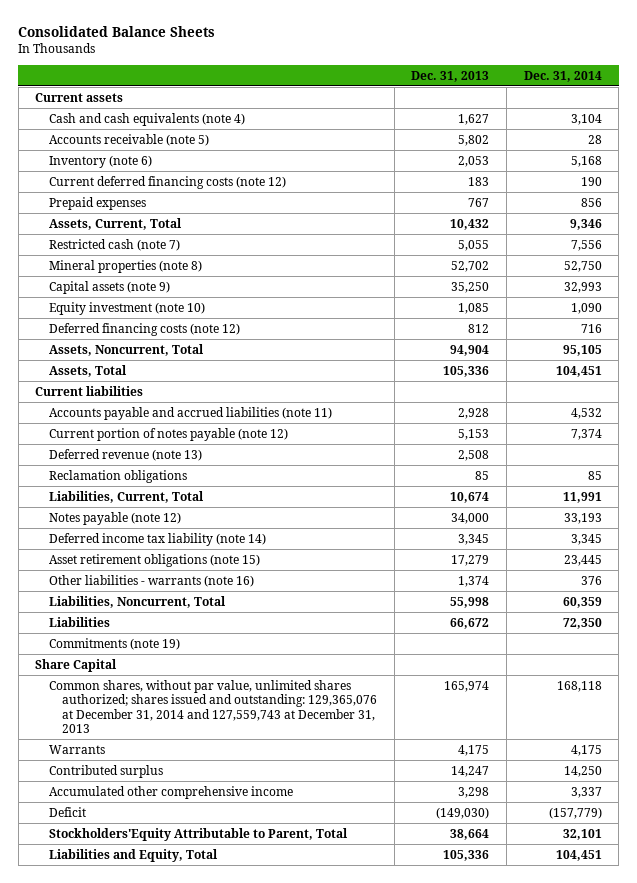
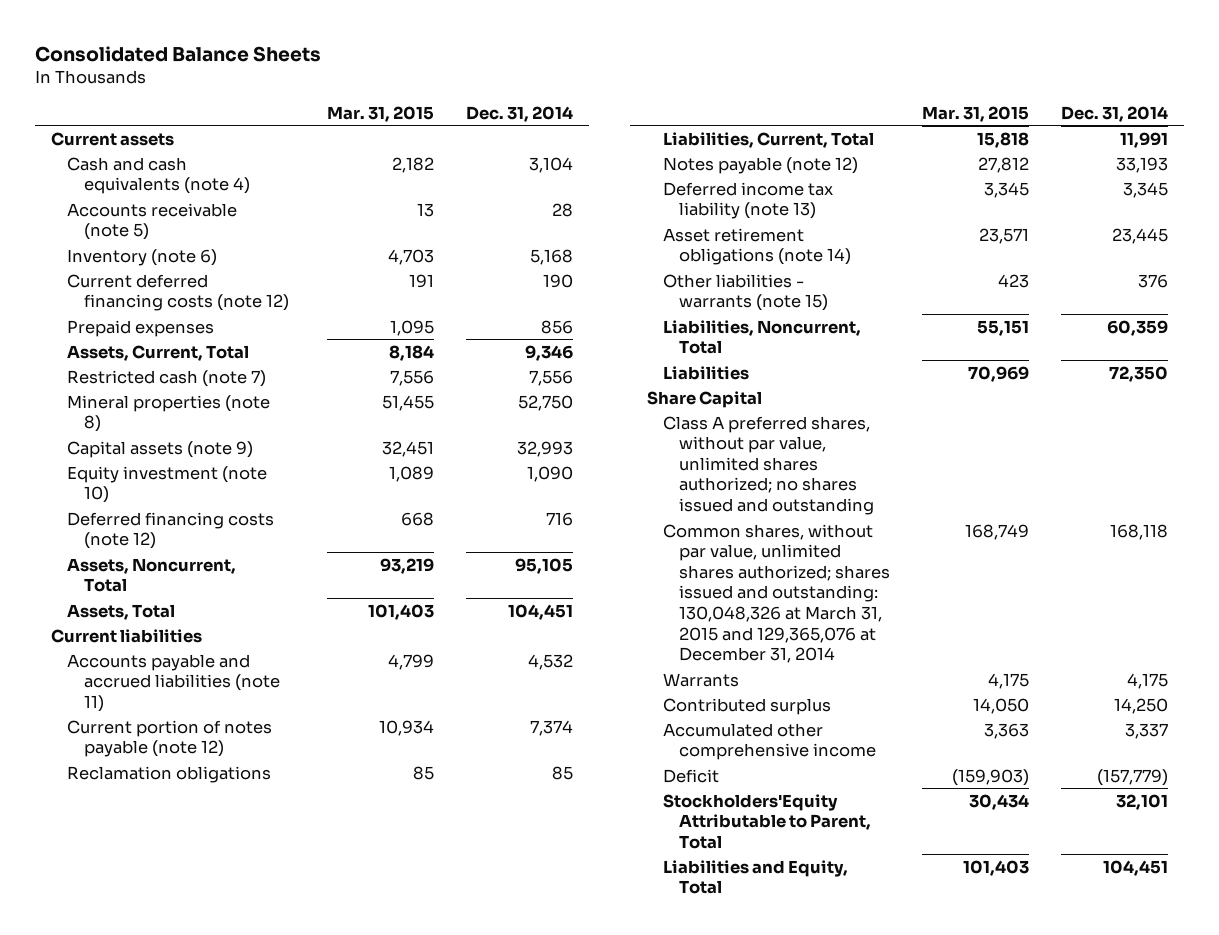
[411,70,490,82] Dec. 31, 2013 -> none
none -> [326,105,434,122] Mar. 31, 2015
[48,448,202,461] Deferred revenue (note 13) -> none
[48,532,266,546] Deferred income tax liability (note 14) -> [662,181,833,220] Deferred income tax liability (note 13)
[48,553,260,567] Asset retirement obligations (note 15) -> [662,227,852,266] Asset retirement obligations (note 14)
[48,574,254,587] Other liabilities - warrants (note 16) -> [662,273,829,312] Other liabilities - warrants (note 15)
[48,637,180,650] Commitments (note 19) -> none
none -> [662,415,875,516] Class A preferred shares, without par value, unlimited shares authorized; no shares issued and outstanding
[48,679,378,733] Common shares, without par value, unlimited shares authorized; shares issued and outstanding: 129,365,076 at December 31, 2014 and 127,559,743 at December 31, 2013 -> [662,523,891,664] Common shares, without par value, unlimited shares authorized; shares issued and outstanding: 130,048,326 at March 31, 2015 and 129,365,076 at December 31, 2014

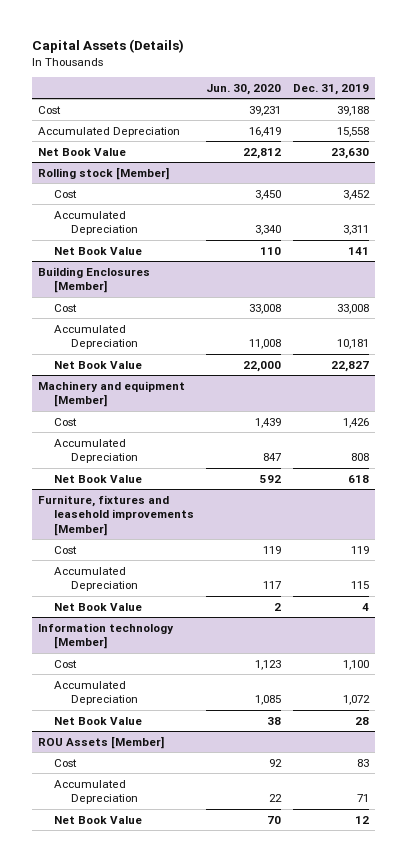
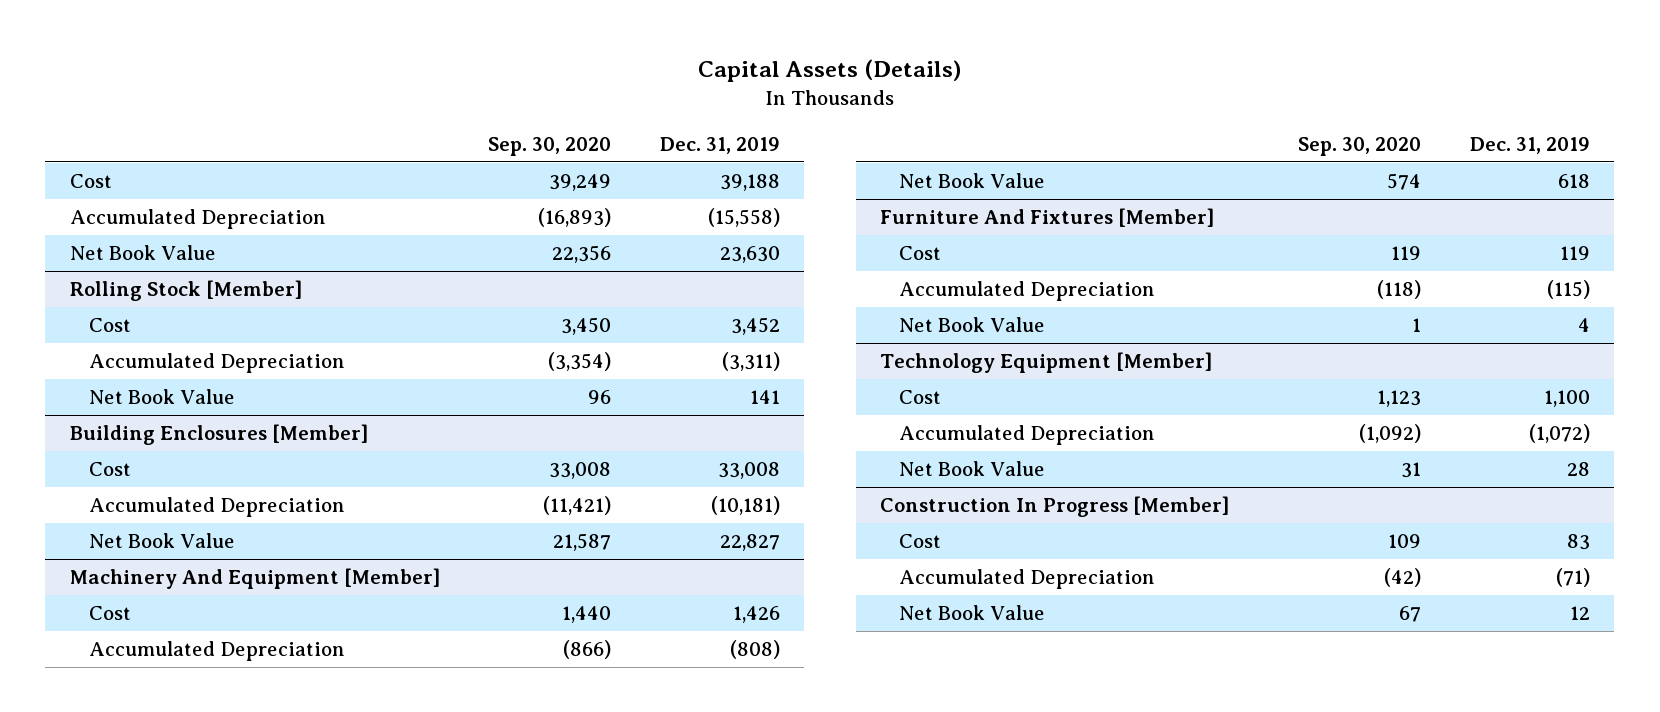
[206,83,282,95] Jun. 30, 2020 -> none
none -> [488,136,612,156] Sep. 30, 2020
[336,126,369,137] 15,558 -> [707,208,780,228] (15,558)
[37,166,169,180] Rolling stock [Member] -> [69,280,302,302] Rolling Stock [Member]
[342,225,369,236] 3,311 -> [721,352,780,372] (3,311)
[336,339,369,350] 10,181 -> [710,496,780,516] (10,181)
[37,380,185,408] Machinery and equipment [Member] -> [69,568,440,590] Machinery And Equipment [Member]
[350,453,369,462] 808 -> [729,640,780,660] (808)
[37,494,195,536] Furniture, fixtures and leasehold improvements [Member] -> [879,208,1214,228] Furniture And Fixtures [Member]
[350,581,369,590] 115 -> [1547,280,1591,300] (115)
[37,622,174,650] Information technology [Member] -> [879,352,1212,374] Technology Equipment [Member]
[342,695,370,706] 1,072 -> [1529,424,1591,444] (1,072)
[37,735,164,749] ROU Assets [Member] -> [879,496,1229,518] Construction In Progress [Member]
[356,794,369,803] 71 -> [1556,568,1591,588] (71)

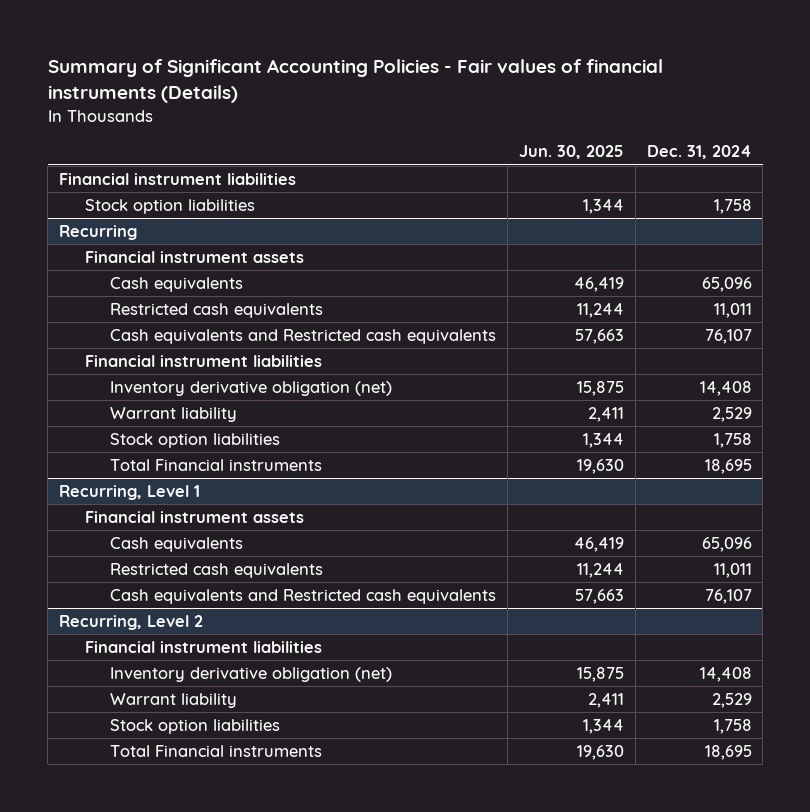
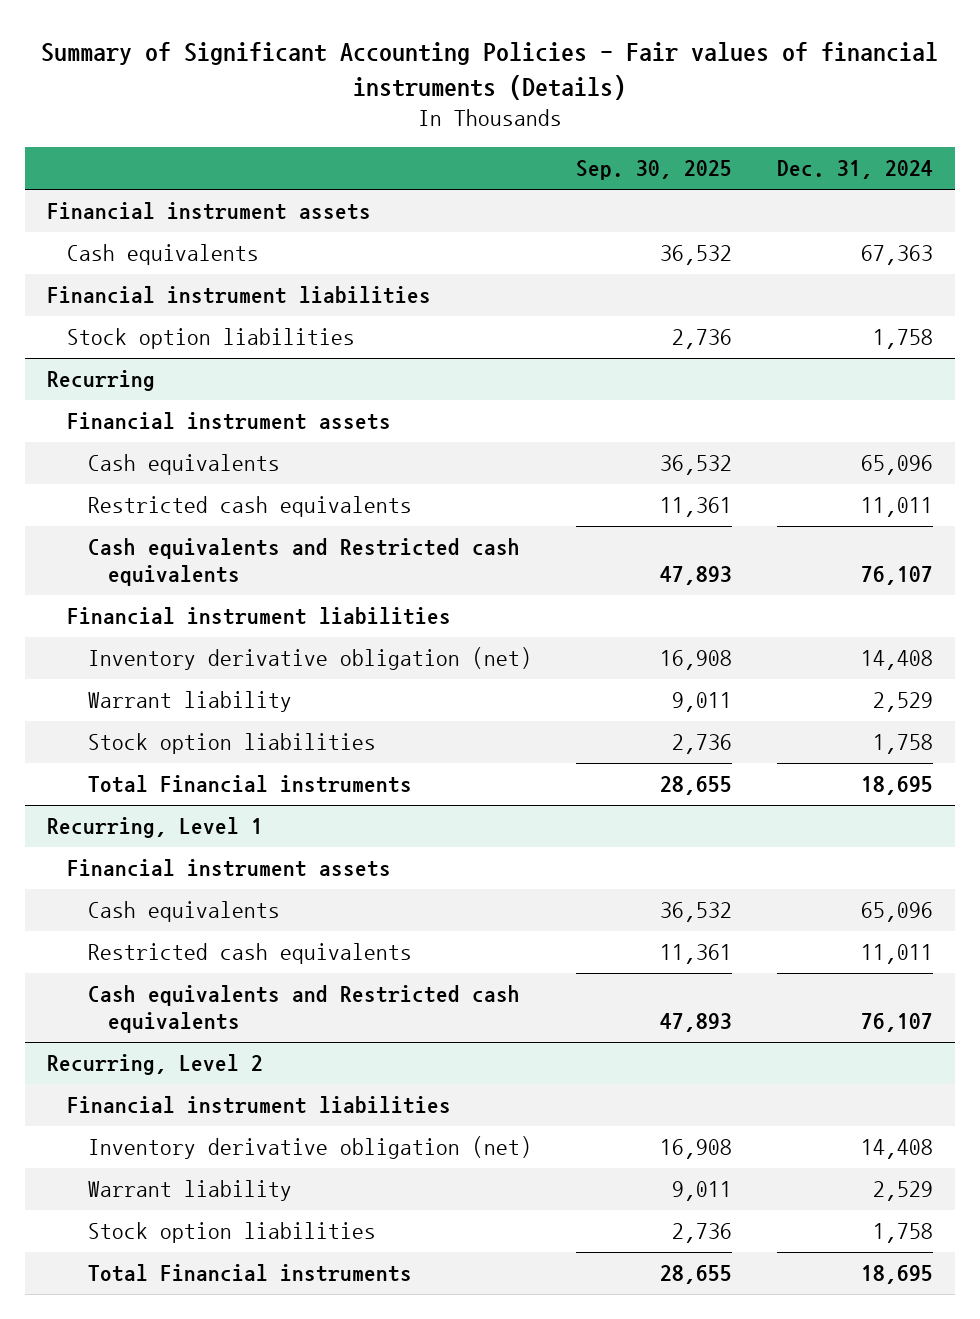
[518,145,624,160] Jun. 30, 2025 -> none
none -> [576,160,733,181] Sep. 30, 2025
none -> [46,202,371,221] Financial instrument assets
none -> [67,244,260,266] Cash equivalents

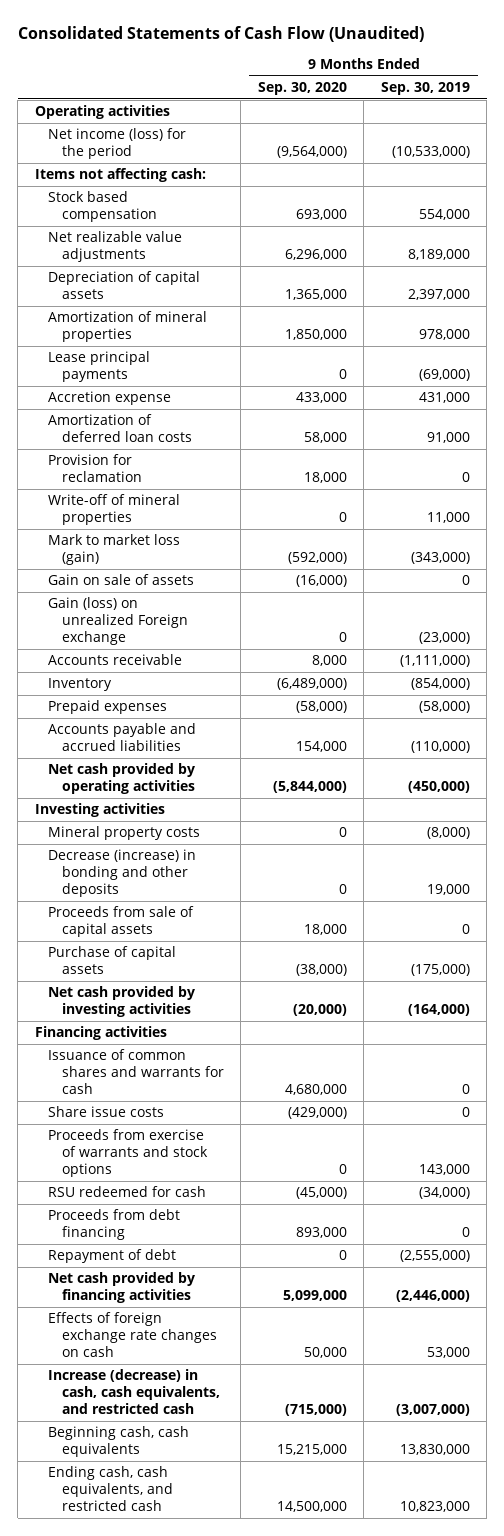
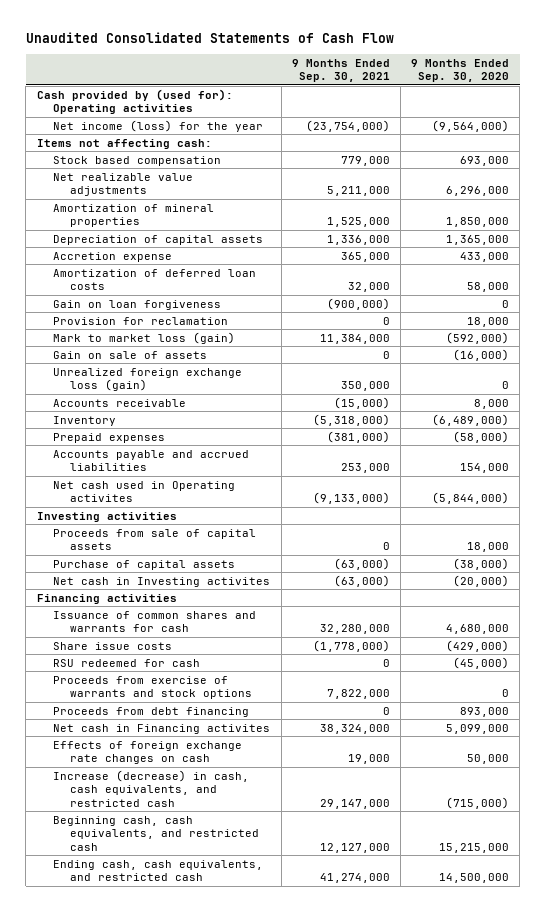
[17,25,424,42] Consolidated Statements of Cash Flow (Unaudited) -> [25,32,394,44] Unaudited Consolidated Statements of Cash Flow
[380,82,470,96] Sep. 30, 2019 -> none
none -> [291,58,390,83] 9 Months Ended Sep. 30, 2021
[34,105,170,120] Operating activities -> [36,88,233,115] Cash provided by (used for): Operating activities
[48,128,187,160] Net income (loss) for the period -> [53,119,264,132] Net income (loss) for the year
[48,351,151,383] Lease principal payments -> none
[48,271,201,300] Depreciation of capital assets -> [53,234,264,245] Depreciation of capital assets
none -> [53,299,222,310] Gain on loan forgiveness
[48,494,181,526] Write-off of mineral properties -> none
[48,597,188,645] Gain (loss) on unrealized Foreign exchange -> [53,367,243,392] Unrealized foreign exchange loss (gain)
[48,763,196,795] Net cash provided by operating activities -> [53,480,236,503] Net cash used in Operating activites
[48,826,201,841] Mineral property costs -> none
[48,849,197,897] Decrease (increase) in bonding and other deposits -> none
[48,986,196,1018] Net cash provided by investing activities -> [53,576,271,587] Net cash in Investing activites
[48,1129,208,1177] Proceeds from exercise of warrants and stock options -> [53,675,253,700] Proceeds from exercise of warrants and stock options
[48,1249,177,1264] Repayment of debt -> none
[48,1272,196,1304] Net cash provided by financing activities -> [53,723,271,734] Net cash in Financing activites
[48,1426,190,1458] Beginning cash, cash equivalents -> [53,815,260,851] Beginning cash, cash equivalents, and restricted cash

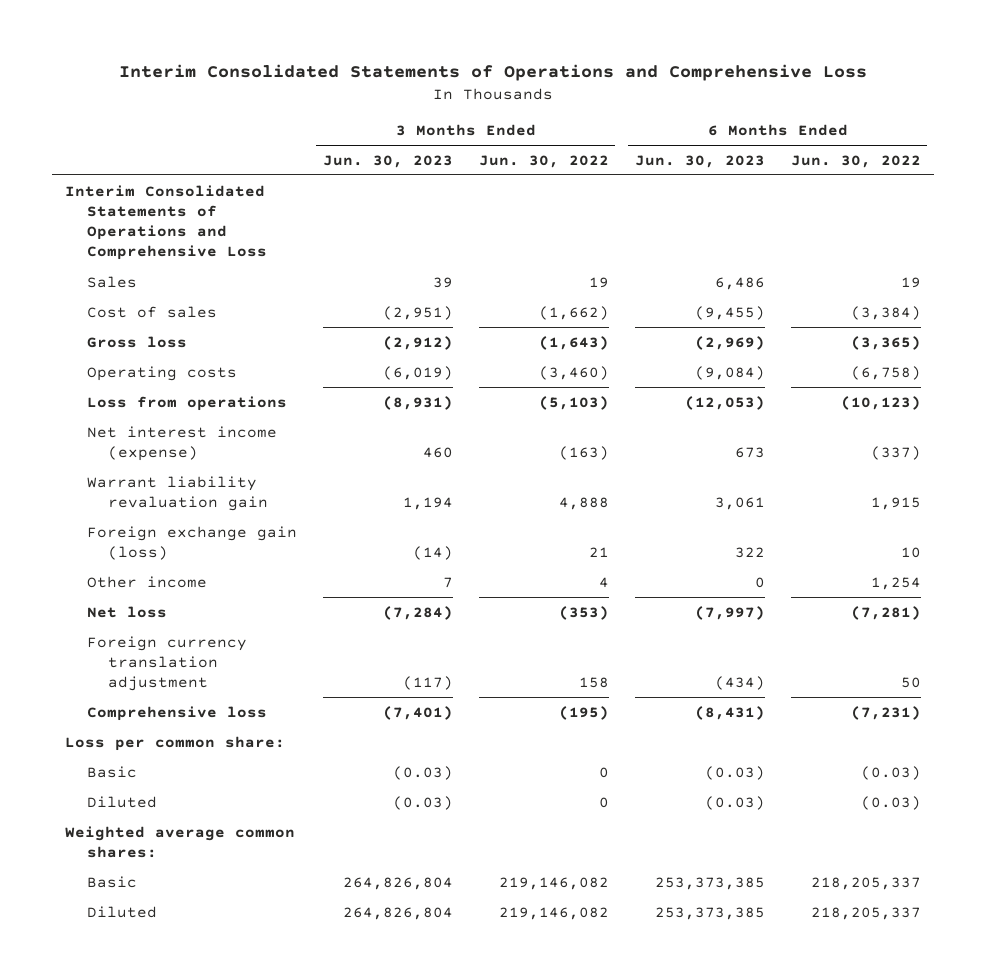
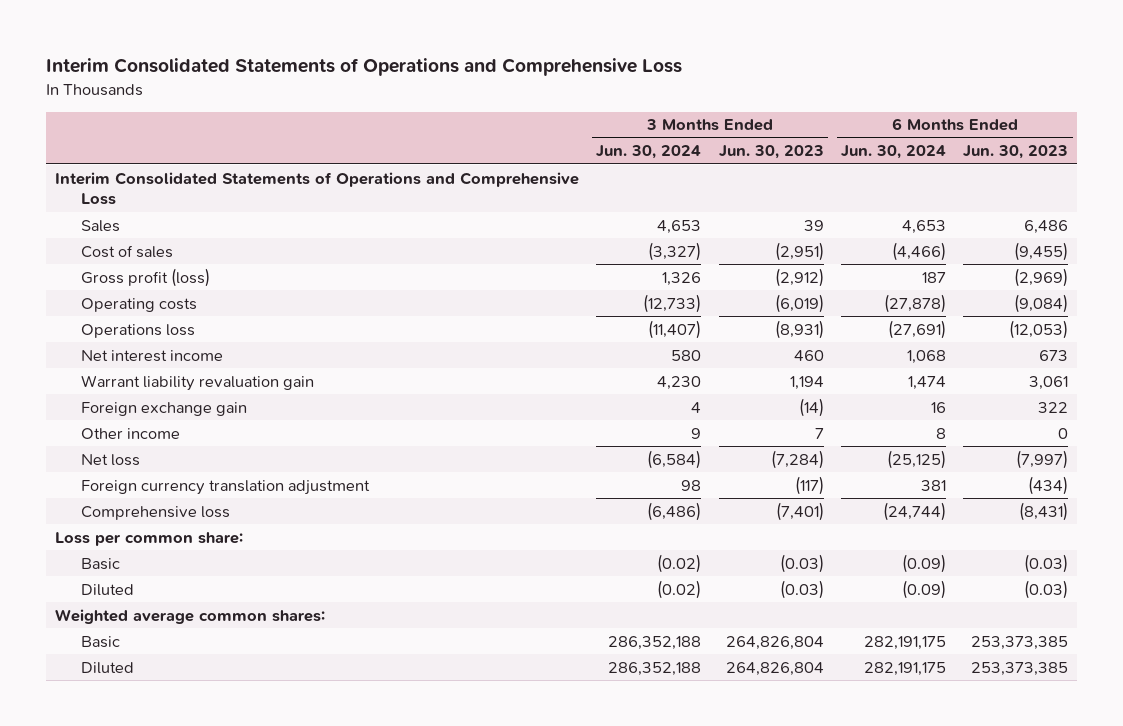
[478,154,609,168] Jun. 30, 2022 -> none
[790,154,921,168] Jun. 30, 2022 -> none
none -> [596,145,702,160] Jun. 30, 2024
none -> [841,145,947,160] Jun. 30, 2024
[86,335,187,348] Gross loss -> [80,267,210,287] Gross profit (loss)
[86,395,287,411] Loss from operations -> [80,323,195,338] Operations loss
[86,425,277,461] Net interest income (expense) -> [80,349,223,362] Net interest income
[86,525,297,560] Foreign exchange gain (loss) -> [80,401,247,416] Foreign exchange gain

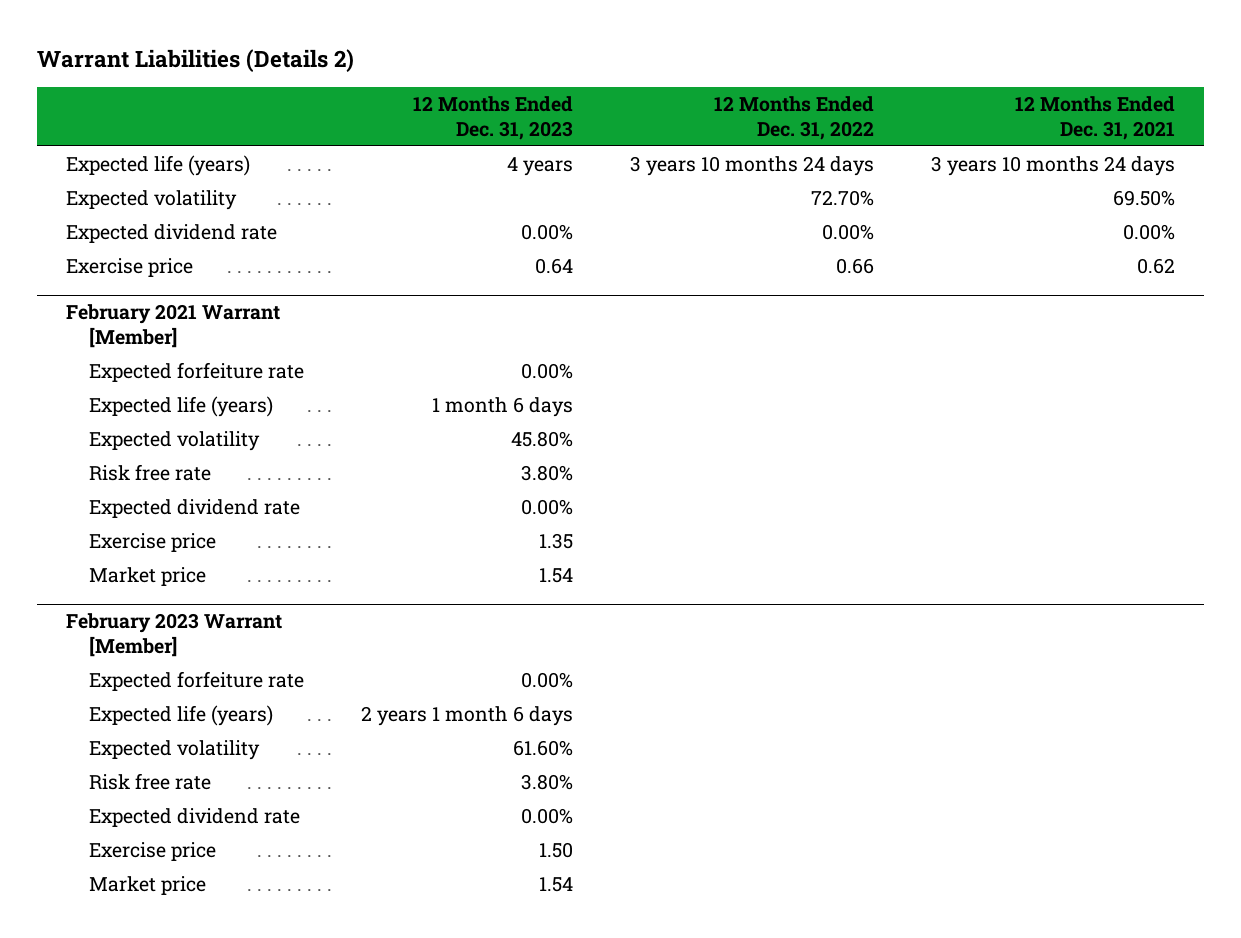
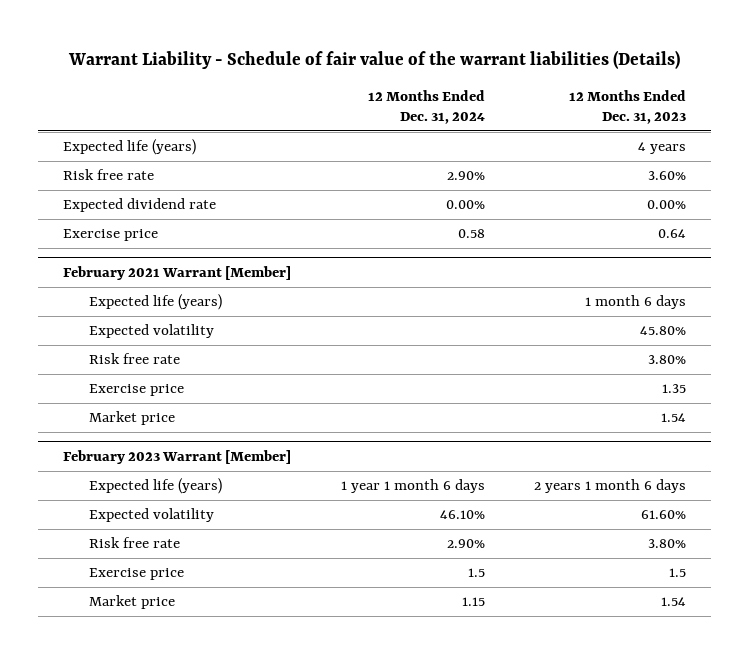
[37,49,355,73] Warrant Liabilities (Details 2) -> [67,49,680,69] Warrant Liability - Schedule of fair value of the warrant liabilities (Details)
[714,95,875,140] 12 Months Ended Dec. 31, 2022 -> none
[1015,95,1176,140] 12 Months Ended Dec. 31, 2021 -> none
none -> [367,90,485,124] 12 Months Ended Dec. 31, 2024
[65,190,237,211] Expected volatility -> none
none -> [63,169,155,181] Risk free rate
[88,362,304,383] Expected forfeiture rate -> none
[88,499,300,519] Expected dividend rate -> none
[88,671,304,692] Expected forfeiture rate -> none
[88,808,300,828] Expected dividend rate -> none
[538,842,573,859] 1.50 -> [669,568,687,578] 1.5

